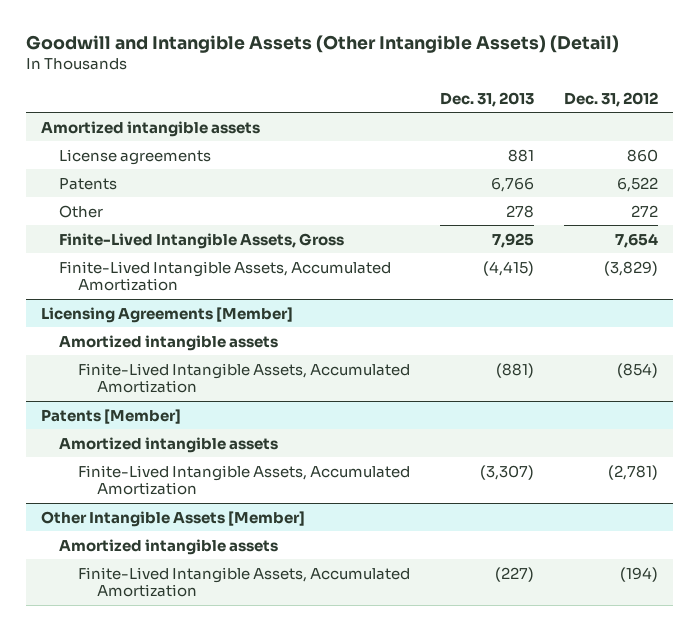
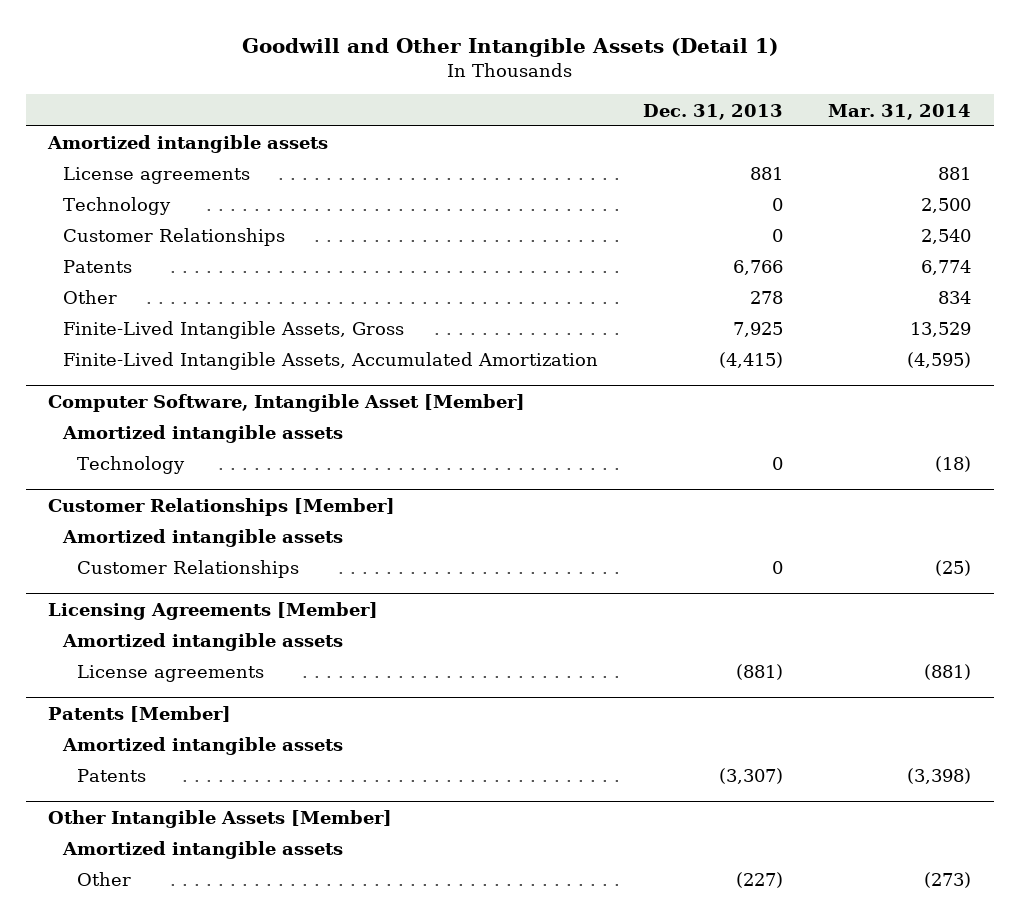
[25,34,619,53] Goodwill and Intangible Assets (Other Intangible Assets) (Detail) -> [241,38,778,58] Goodwill and Other Intangible Assets (Detail 1)
[564,91,659,107] Dec. 31, 2012 -> none
none -> [828,103,972,120] Mar. 31, 2014
none -> [62,197,171,216] Technology
none -> [62,228,285,247] Customer Relationships
none -> [48,393,526,412] Computer Software, Intangible Asset [Member]
none -> [61,425,343,444] Amortized intangible assets
none -> [77,456,186,475] Technology
none -> [48,497,396,516] Customer Relationships [Member]
none -> [61,529,343,548] Amortized intangible assets
none -> [77,560,300,579] Customer Relationships
[77,362,410,394] Finite-Lived Intangible Assets, Accumulated Amortization -> [77,665,265,683] License agreements
[77,464,410,496] Finite-Lived Intangible Assets, Accumulated Amortization -> [77,769,147,783] Patents
[77,566,410,598] Finite-Lived Intangible Assets, Accumulated Amortization -> [77,872,132,887] Other

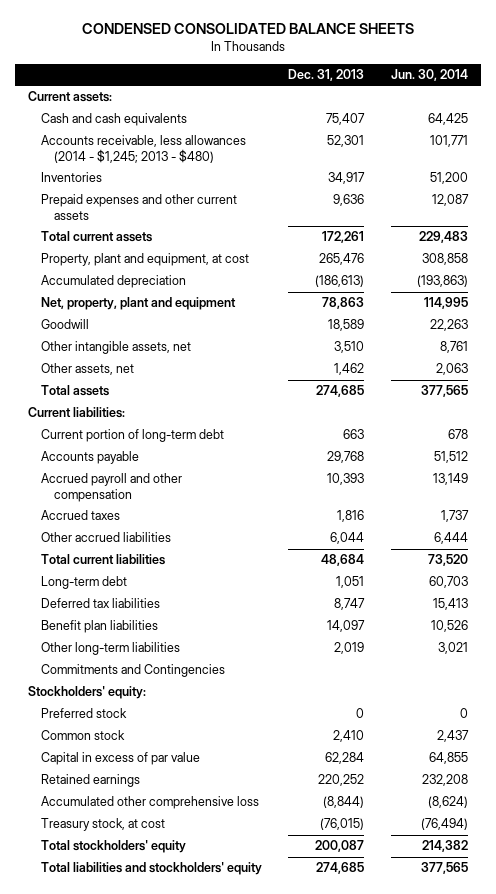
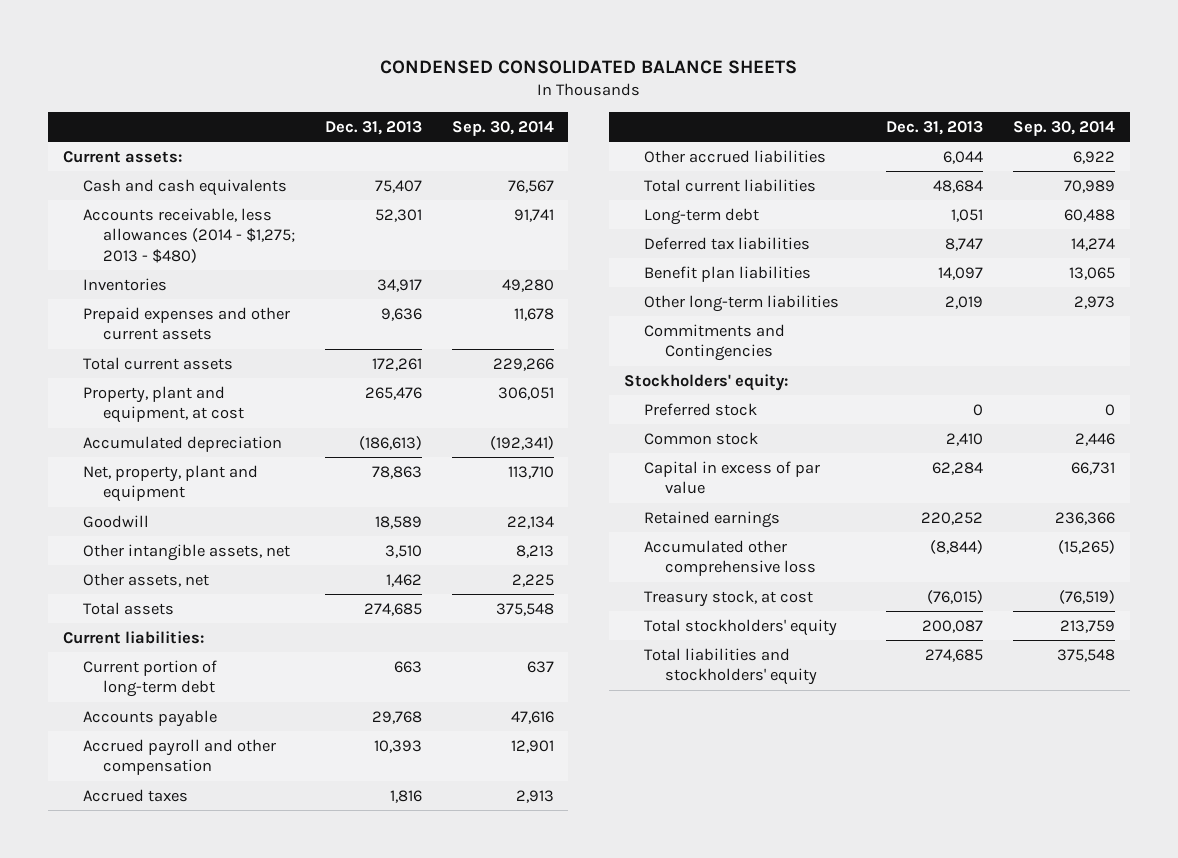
[390,69,468,82] Jun. 30, 2014 -> none
none -> [451,120,554,136] Sep. 30, 2014
[41,135,247,163] Accounts receivable, less allowances (2014 - $1,245; 2013 - $480) -> [83,207,296,263] Accounts receivable, less allowances (2014 - $1,275; 2013 - $480)

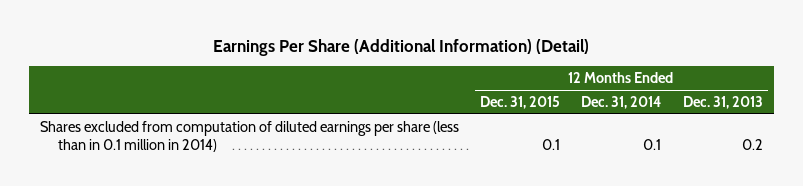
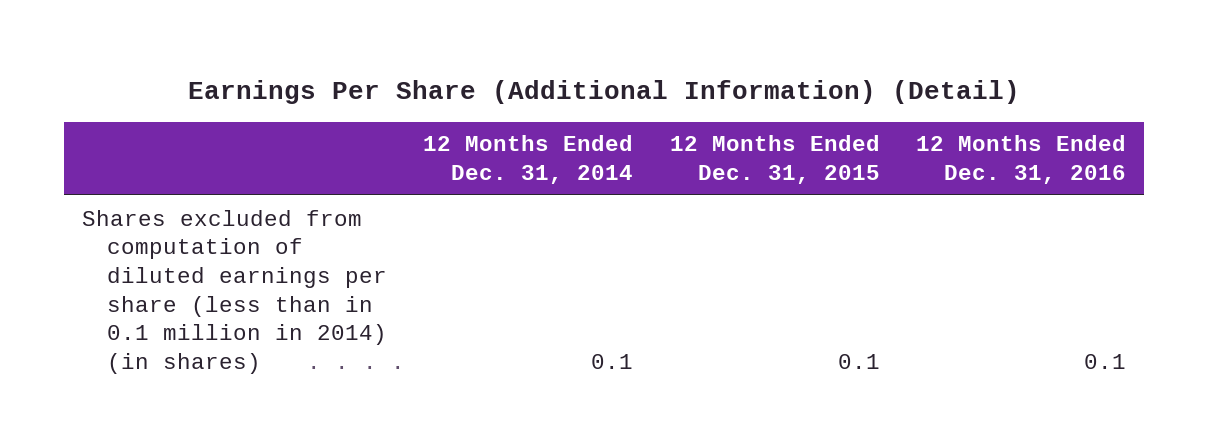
[682,96,763,110] Dec. 31, 2013 -> none
none -> [915,135,1126,184] 12 Months Ended Dec. 31, 2016
[39,120,459,153] Shares excluded from computation of diluted earnings per share (less than in 0.1 million in 2014) -> [82,209,388,374] Shares excluded from computation of diluted earnings per share (less than in 0.1 million in 2014) (in shares)

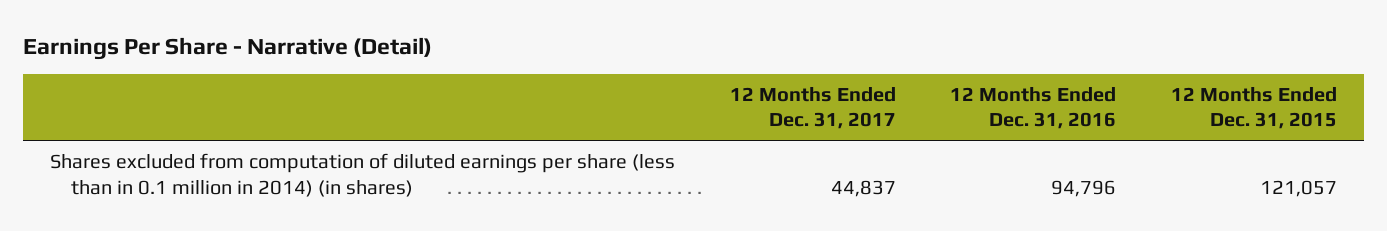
[187,80,1020,105] Earnings Per Share (Additional Information) (Detail) -> [22,36,432,60] Earnings Per Share - Narrative (Detail)
[423,135,634,184] 12 Months Ended Dec. 31, 2014 -> none
none -> [729,86,896,130] 12 Months Ended Dec. 31, 2017
[837,353,880,369] 0.1 -> [1259,179,1337,197] 121,057
[1083,353,1126,369] 0.1 -> [1051,179,1117,197] 94,796

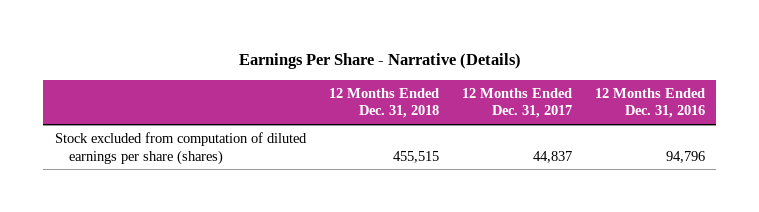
[22,36,432,60] Earnings Per Share - Narrative (Detail) -> [238,53,521,70] Earnings Per Share - Narrative (Details)
[1170,86,1337,130] 12 Months Ended Dec. 31, 2015 -> none
none -> [328,87,439,119] 12 Months Ended Dec. 31, 2018
[49,153,675,197] Shares excluded from computation of diluted earnings per share (less than in 0.1 million in 2014) (in shares) -> [54,132,307,165] Stock excluded from computation of diluted earnings per share (shares)

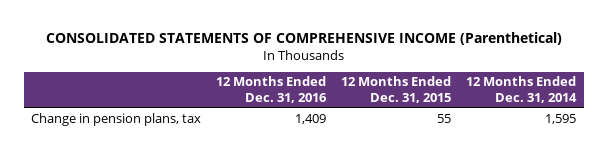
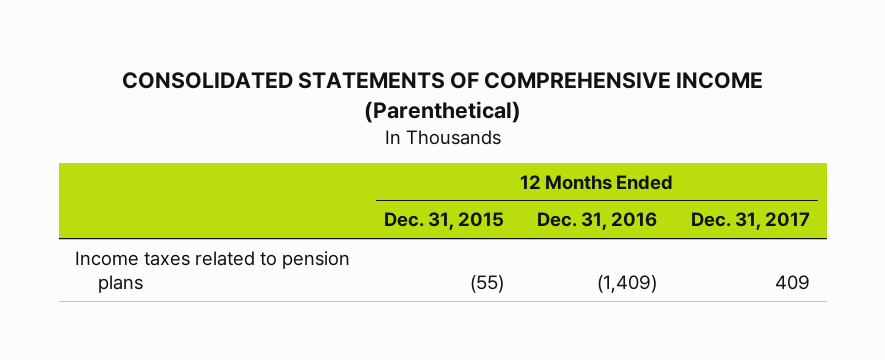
[466,76,578,104] 12 Months Ended Dec. 31, 2014 -> none
none -> [691,212,811,231] Dec. 31, 2017
[31,113,202,127] Change in pension plans, tax -> [75,250,351,294] Income taxes related to pension plans
[295,114,327,125] 1,409 -> [597,275,658,294] (1,409)
[437,114,452,124] 55 -> [469,275,504,294] (55)

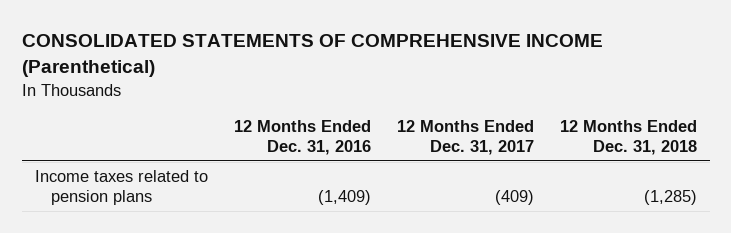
[383,212,504,231] Dec. 31, 2015 -> none
none -> [559,120,697,156] 12 Months Ended Dec. 31, 2018
[775,275,811,291] 409 -> [494,190,534,206] (409)

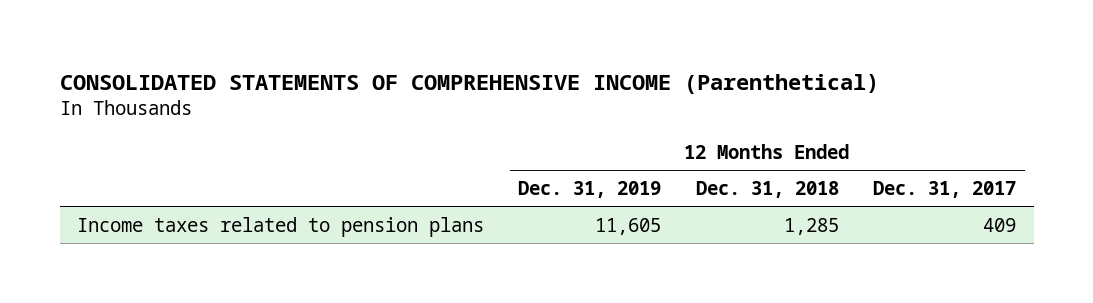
[233,120,371,156] 12 Months Ended Dec. 31, 2016 -> none
none -> [518,181,662,199] Dec. 31, 2019
[494,190,534,206] (409) -> [983,217,1017,232] 409
[643,190,697,206] (1,285) -> [783,217,839,235] 1,285

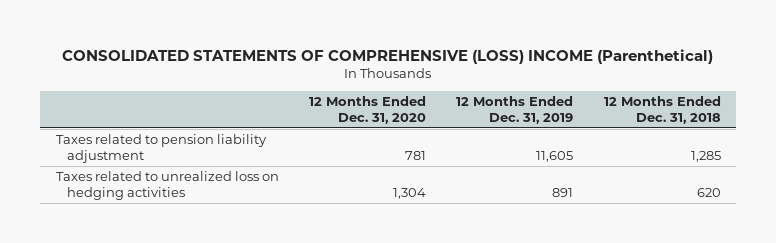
[59,73,879,94] CONSOLIDATED STATEMENTS OF COMPREHENSIVE INCOME (Parenthetical) -> [62,48,714,64] CONSOLIDATED STATEMENTS OF COMPREHENSIVE (LOSS) INCOME (Parenthetical)
[873,181,1017,199] Dec. 31, 2017 -> none
none -> [308,96,426,124] 12 Months Ended Dec. 31, 2020
[77,216,485,237] Income taxes related to pension plans -> [55,133,267,163] Taxes related to pension liability adjustment
none -> [55,170,279,200] Taxes related to unrealized loss on hedging activities

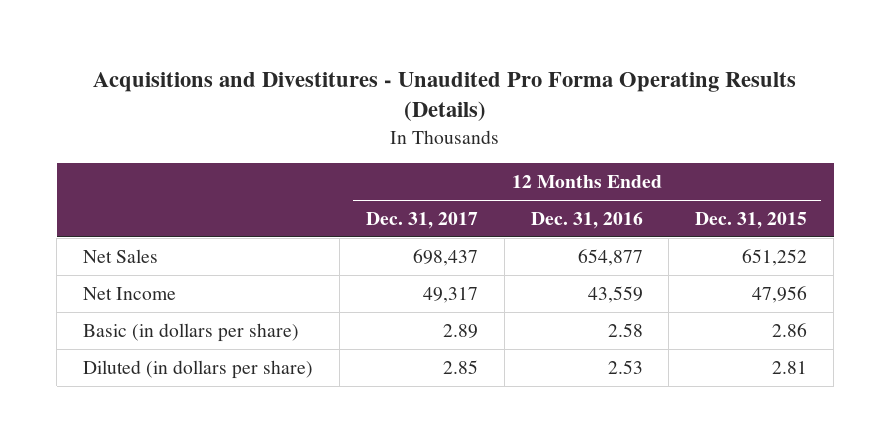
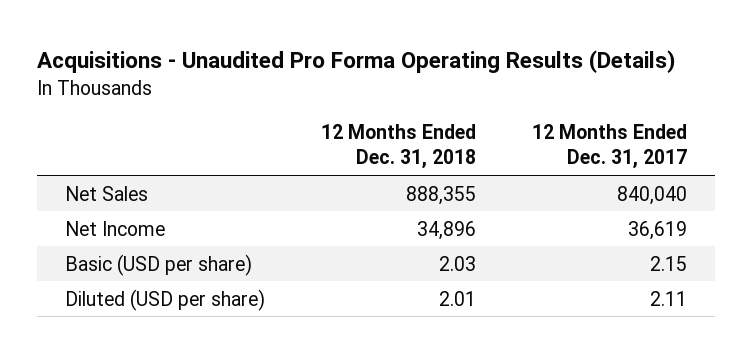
[93,72,797,122] Acquisitions and Divestitures - Unaudited Pro Forma Operating Results (Details) -> [37,49,676,73] Acquisitions - Unaudited Pro Forma Operating Results (Details)
[530,212,643,230] Dec. 31, 2016 -> none
[695,212,808,230] Dec. 31, 2015 -> none
none -> [320,123,476,170] 12 Months Ended Dec. 31, 2018
[412,248,478,266] 698,437 -> [616,185,687,205] 840,040
[422,286,478,303] 49,317 -> [627,220,687,240] 36,619
[83,322,300,342] Basic (in dollars per share) -> [65,253,253,276] Basic (USD per share)
[442,323,478,338] 2.89 -> [649,255,687,271] 2.15
[83,359,314,379] Diluted (in dollars per share) -> [65,288,266,311] Diluted (USD per share)
[442,359,478,374] 2.85 -> [649,290,687,306] 2.11

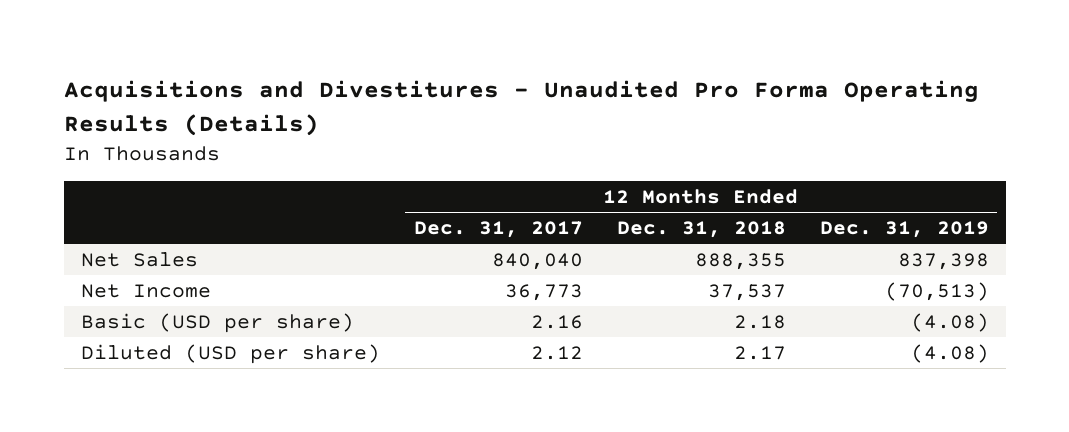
[37,49,676,73] Acquisitions - Unaudited Pro Forma Operating Results (Details) -> [63,80,979,136] Acquisitions and Divestitures - Unaudited Pro Forma Operating Results (Details)
none -> [819,221,989,239] Dec. 31, 2019
[416,220,476,240] 34,896 -> [707,283,786,301] 37,537
[627,220,687,240] 36,619 -> [504,283,583,301] 36,773
[438,255,476,271] 2.03 -> [733,314,786,329] 2.18
[649,255,687,271] 2.15 -> [530,314,583,329] 2.16
[438,290,476,306] 2.01 -> [733,345,786,360] 2.17
[649,290,687,306] 2.11 -> [530,345,583,360] 2.12

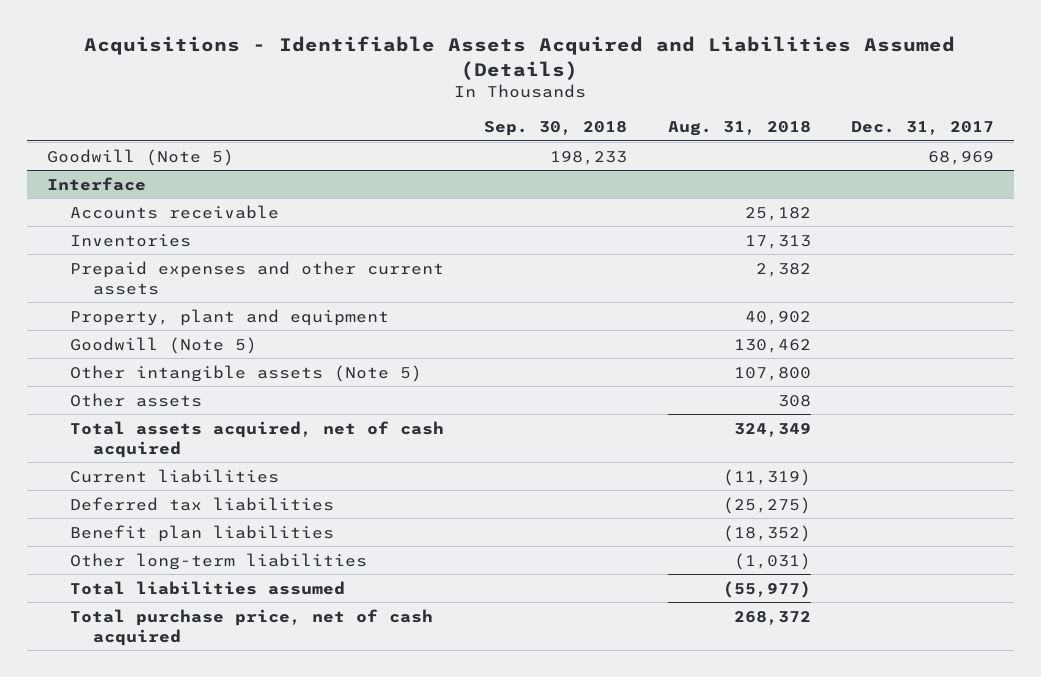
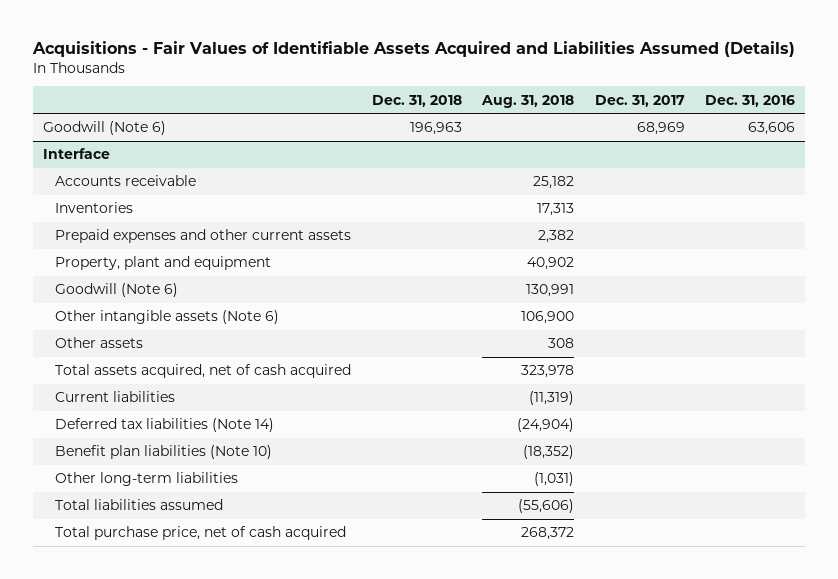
[84,36,956,80] Acquisitions - Identifiable Assets Acquired and Liabilities Assumed (Details) -> [31,40,795,57] Acquisitions - Fair Values of Identifiable Assets Acquired and Liabilities Assumed (Details)
[484,121,628,137] Sep. 30, 2018 -> none
none -> [371,94,462,107] Dec. 31, 2018
none -> [705,94,796,107] Dec. 31, 2016
[47,148,235,166] Goodwill (Note 5) -> [42,121,166,136] Goodwill (Note 6)
[70,336,258,354] Goodwill (Note 5) -> [54,283,178,298] Goodwill (Note 6)
[733,338,811,353] 130,462 -> [526,284,575,298] 130,991
[70,364,423,382] Other intangible assets (Note 5) -> [54,310,279,325] Other intangible assets (Note 6)
[733,366,811,381] 107,800 -> [521,311,575,325] 106,900
[733,422,811,437] 324,349 -> [521,365,575,379] 323,978
[70,496,335,511] Deferred tax liabilities -> [54,418,274,433] Deferred tax liabilities (Note 14)
[722,496,811,514] (25,275) -> [517,418,575,433] (24,904)
[70,524,335,542] Benefit plan liabilities -> [54,445,272,460] Benefit plan liabilities (Note 10)
[722,580,811,598] (55,977) -> [518,499,575,514] (55,606)

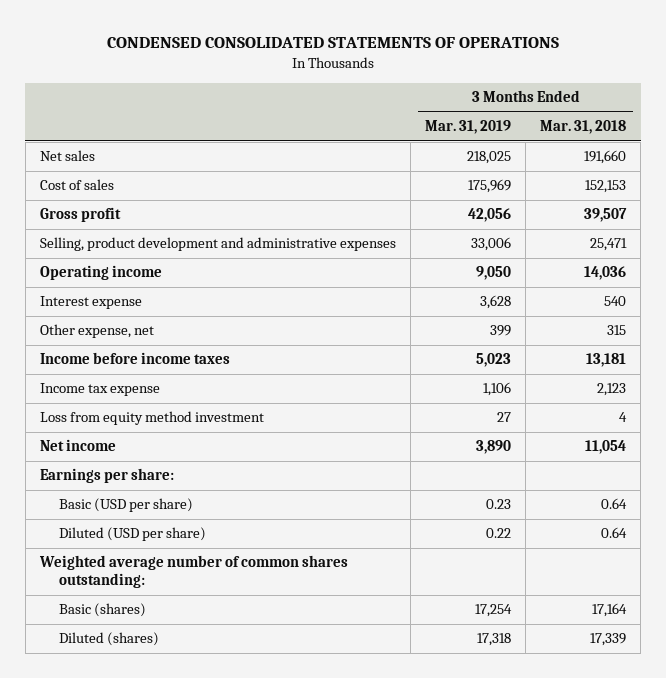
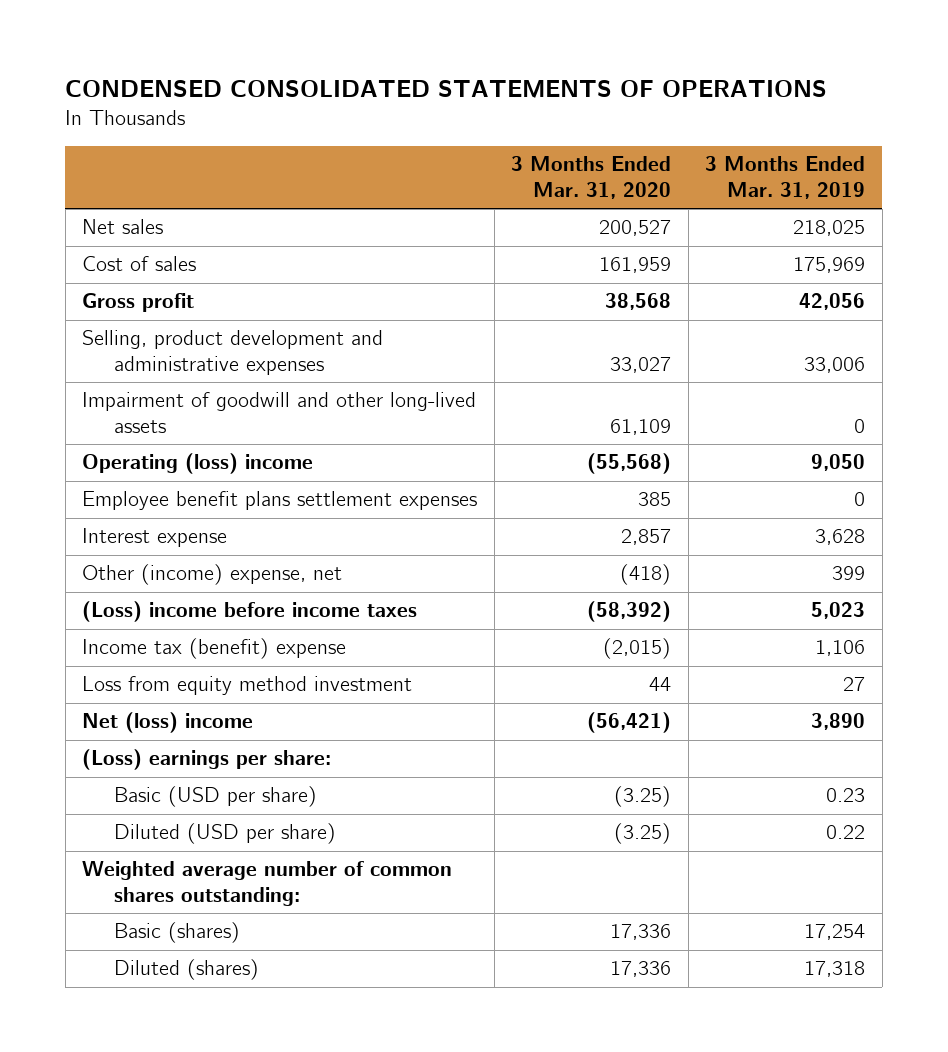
[540,120,627,135] Mar. 31, 2018 -> none
none -> [511,156,672,199] 3 Months Ended Mar. 31, 2020
none -> [82,392,477,433] Impairment of goodwill and other long-lived assets
[39,265,162,281] Operating income -> [82,453,314,475] Operating (loss) income
none -> [82,491,478,511] Employee benefit plans settlement expenses
[39,324,154,339] Other expense, net -> [82,564,343,586] Other (income) expense, net
[39,352,230,365] Income before income taxes -> [82,601,418,623] (Loss) income before income taxes
[39,383,160,397] Income tax expense -> [82,638,347,660] Income tax (benefit) expense
[39,439,116,452] Net income -> [82,712,254,734] Net (loss) income
[39,468,174,484] Earnings per share: -> [82,749,332,771] (Loss) earnings per share:

